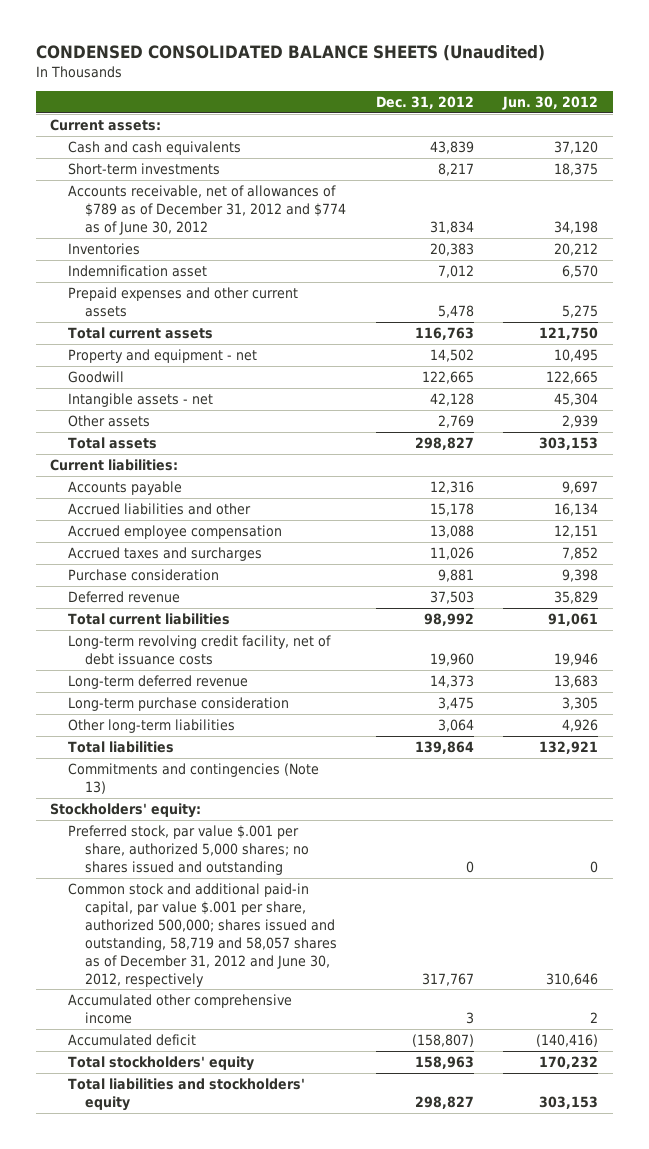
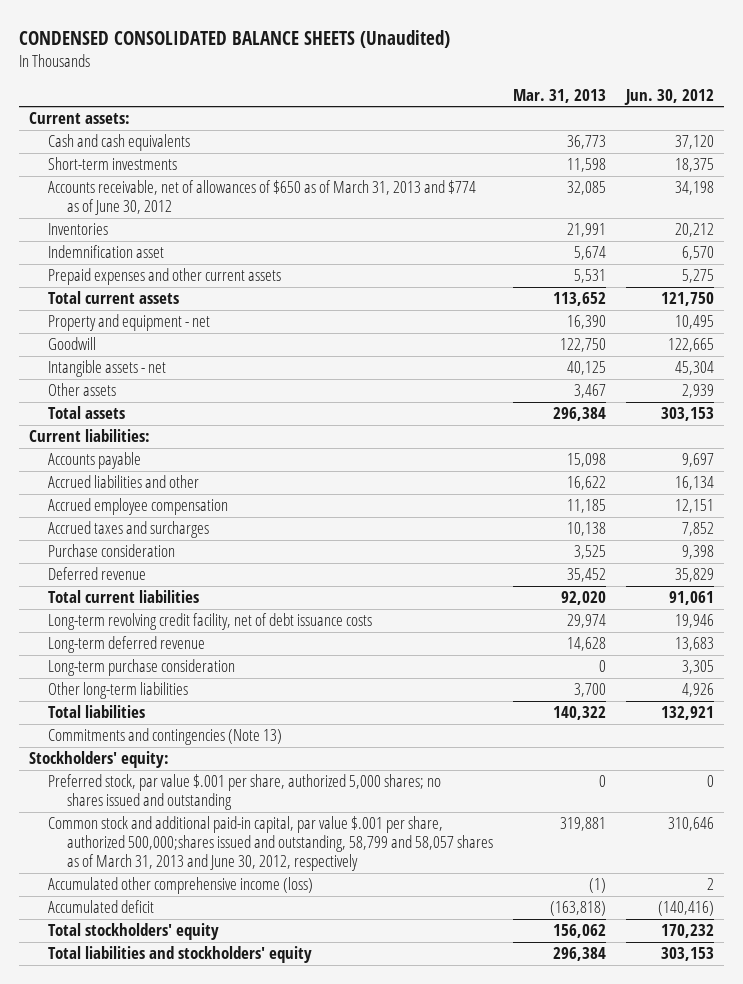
[375,95,474,109] Dec. 31, 2012 -> none
none -> [513,88,607,103] Mar. 31, 2013
[67,184,347,235] Accounts receivable, net of allowances of $789 as of December 31, 2012 and $774 as of June 30, 2012 -> [47,180,476,216] Accounts receivable, net of allowances of $650 as of March 31, 2013 and $774 as of June 30, 2012
[67,882,338,987] Common stock and additional paid-in capital, par value $.001 per share, authorized 500,000; shares issued and outstanding, 58,719 and 58,057 shares as of December 31, 2012 and June 30, 2012, respectively -> [47,816,493,872] Common stock and additional paid-in capital, par value $.001 per share, authorized 500,000;shares issued and outstanding, 58,799 and 58,057 shares as of March 31, 2013 and June 30, 2012, respectively
[67,993,292,1024] Accumulated other comprehensive income -> [47,877,313,895] Accumulated other comprehensive income (loss)

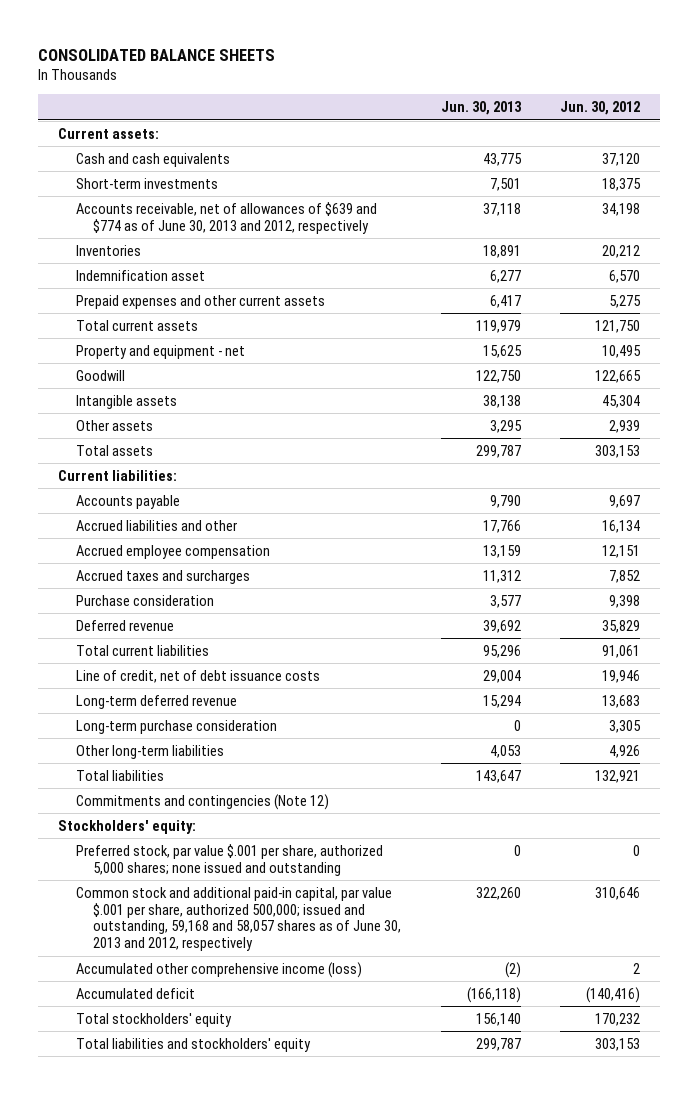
[18,29,450,48] CONDENSED CONSOLIDATED BALANCE SHEETS (Unaudited) -> [38,48,276,61] CONSOLIDATED BALANCE SHEETS
[513,88,607,103] Mar. 31, 2013 -> none
none -> [440,101,522,116] Jun. 30, 2013
[47,180,476,216] Accounts receivable, net of allowances of $650 as of March 31, 2013 and $774 as of June 30, 2012 -> [75,201,377,234] Accounts receivable, net of allowances of $639 and $774 as of June 30, 2013 and 2012, respectively
[47,360,166,378] Intangible assets - net -> [75,394,177,409] Intangible assets
[47,613,372,631] Long-term revolving credit facility, net of debt issuance costs -> [75,669,320,683] Line of credit, net of debt issuance costs
[47,728,282,746] Commitments and contingencies (Note 13) -> [75,793,329,810] Commitments and contingencies (Note 12)
[47,774,441,811] Preferred stock, par value $.001 per share, authorized 5,000 shares; no shares issued and outstanding -> [75,843,383,876] Preferred stock, par value $.001 per share, authorized 5,000 shares; none issued and outstanding
[47,816,493,872] Common stock and additional paid-in capital, par value $.001 per share, authorized 500,000;shares issued and outstanding, 58,799 and 58,057 shares as of March 31, 2013 and June 30, 2012, respectively -> [75,886,402,951] Common stock and additional paid-in capital, par value $.001 per share, authorized 500,000; issued and outstanding, 59,168 and 58,057 shares as of June 30, 2013 and 2012, respectively

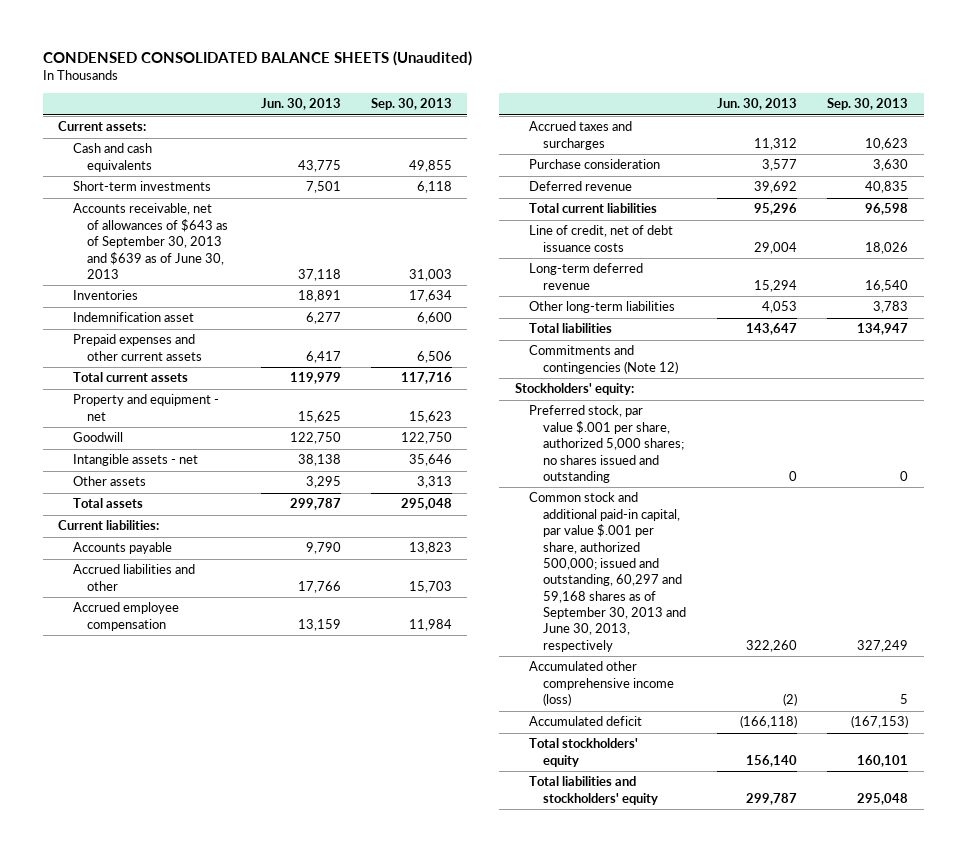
[38,48,276,61] CONSOLIDATED BALANCE SHEETS -> [43,50,473,66] CONDENSED CONSOLIDATED BALANCE SHEETS (Unaudited)
[560,101,641,116] Jun. 30, 2012 -> none
none -> [371,98,453,111] Sep. 30, 2013
[75,201,377,234] Accounts receivable, net of allowances of $639 and $774 as of June 30, 2013 and 2012, respectively -> [72,203,229,279] Accounts receivable, net of allowances of $643 as of September 30, 2013 and $639 as of June 30, 2013
[75,394,177,409] Intangible assets -> [72,454,198,467] Intangible assets - net
[75,719,277,734] Long-term purchase consideration -> none
[75,843,383,876] Preferred stock, par value $.001 per share, authorized 5,000 shares; none issued and outstanding -> [528,405,685,483] Preferred stock, par value $.001 per share, authorized 5,000 shares; no shares issued and outstanding
[75,886,402,951] Common stock and additional paid-in capital, par value $.001 per share, authorized 500,000; issued and outstanding, 59,168 and 58,057 shares as of June 30, 2013 and 2012, respectively -> [528,492,687,652] Common stock and additional paid-in capital, par value $.001 per share, authorized 500,000; issued and outstanding, 60,297 and 59,168 shares as of September 30, 2013 and June 30, 2013, respectively

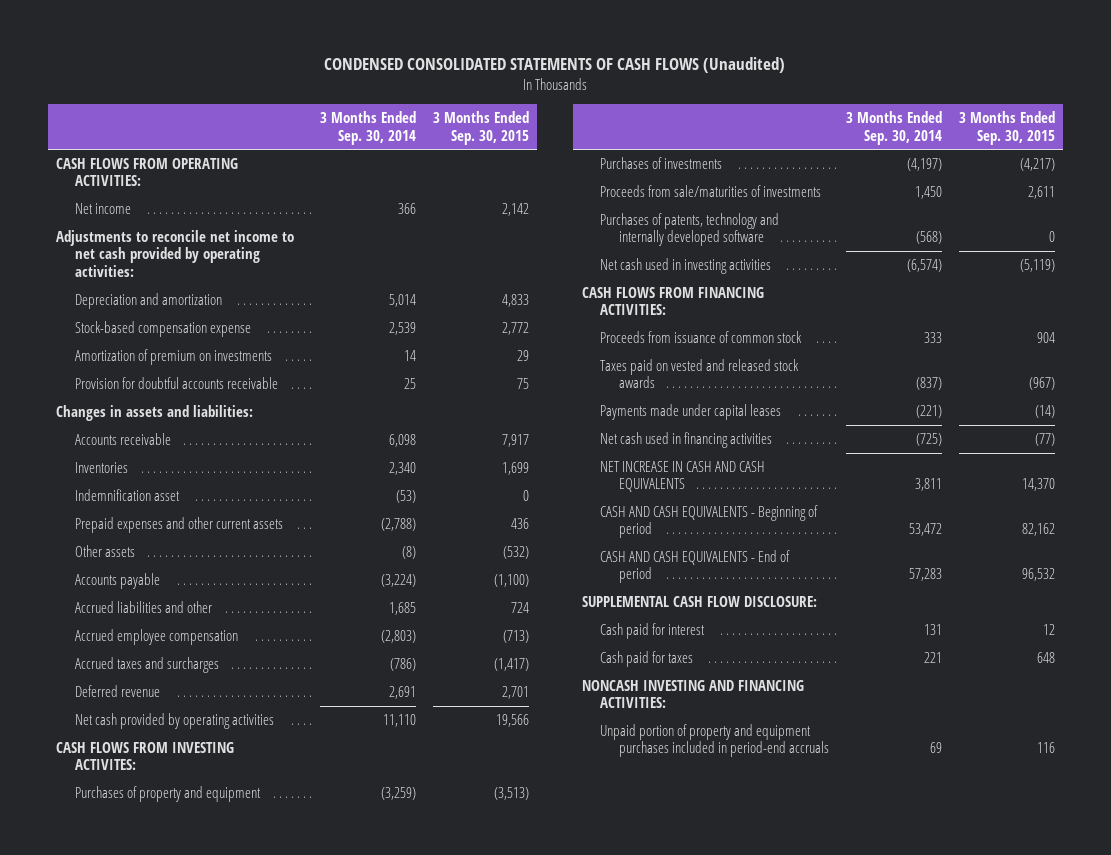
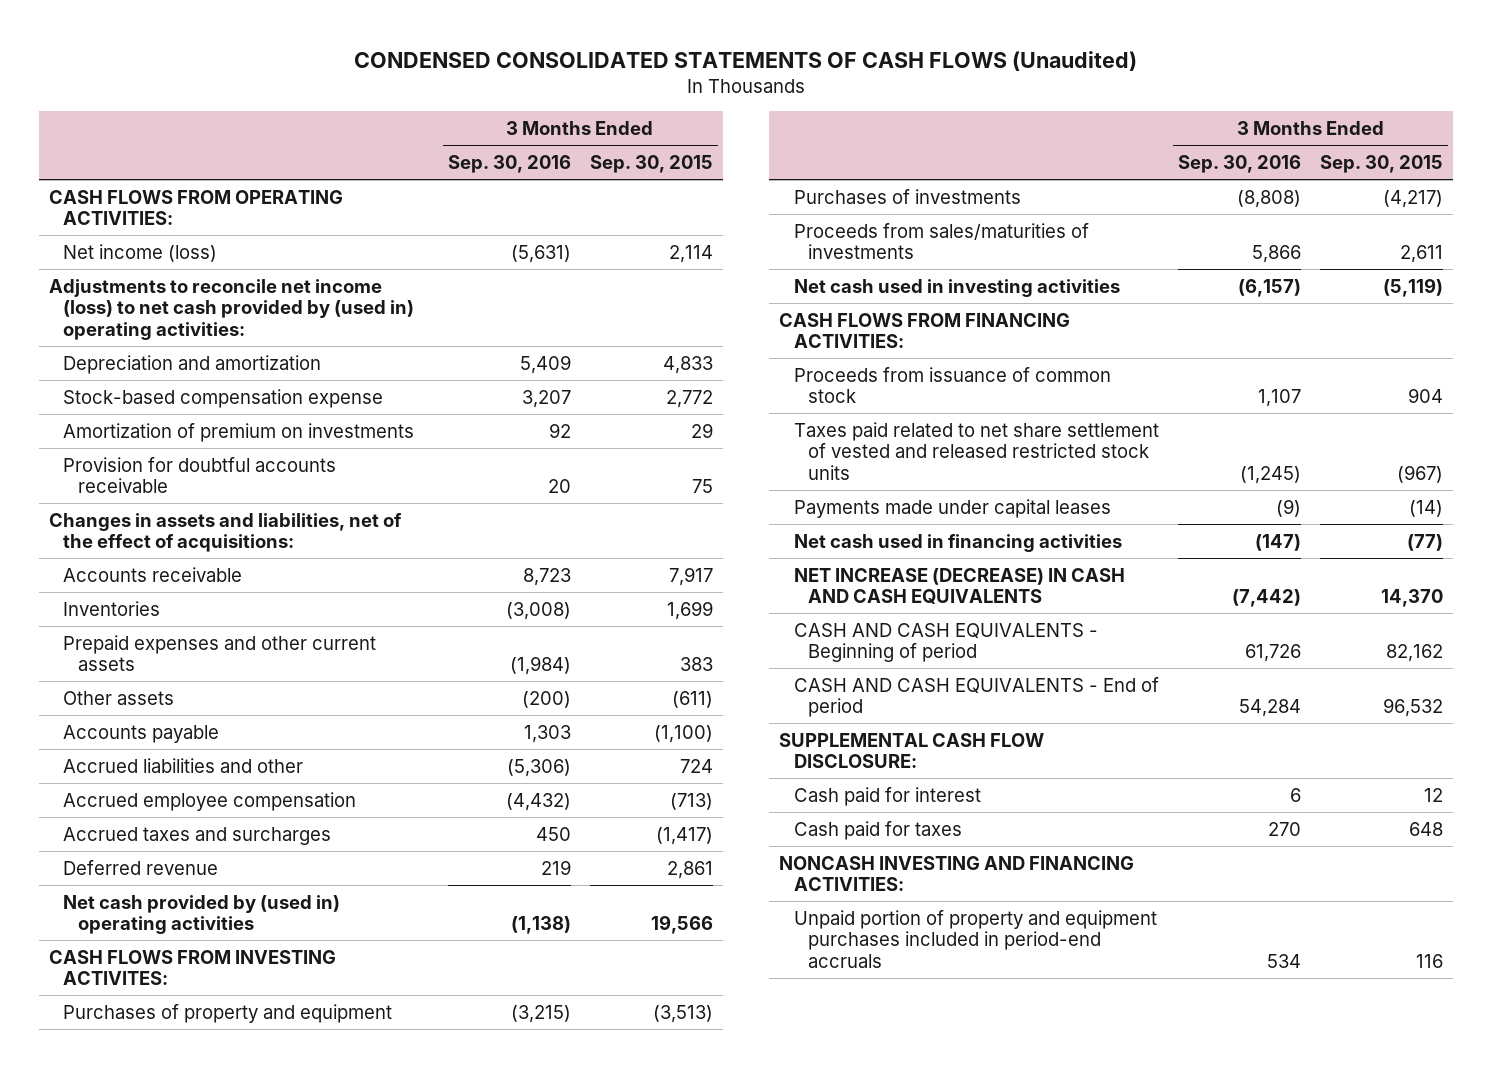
[320,111,417,145] 3 Months Ended Sep. 30, 2014 -> none
none -> [447,155,571,174] Sep. 30, 2016
[74,203,131,215] Net income -> [63,243,218,262] Net income (loss)
[501,203,529,217] 2,142 -> [669,244,714,263] 2,114
[56,230,295,277] Adjustments to reconcile net income to net cash provided by operating activities: -> [48,278,415,340] Adjustments to reconcile net income (loss) to net cash provided by (used in) operating activities:
[56,405,254,422] Changes in assets and liabilities: -> [48,512,402,553] Changes in assets and liabilities, net of the effect of acquisitions:
[74,489,180,502] Indemnification asset -> none
[510,518,529,530] 436 -> [680,657,714,672] 383
[502,546,529,560] (532) -> [672,690,714,708] (611)
[501,686,529,700] 2,701 -> [667,860,714,879] 2,861
[74,713,274,730] Net cash provided by operating activities -> [63,894,341,935] Net cash provided by (used in) operating activities
[600,213,780,247] Purchases of patents, technology and internally developed software -> none
[600,185,822,198] Proceeds from sale/maturities of investments -> [793,222,1089,260] Proceeds from sales/maturities of investments
[600,359,800,389] Taxes paid on vested and released stock awards -> [793,421,1159,480] Taxes paid related to net share settlement of vested and released restricted stock units
[600,461,766,493] NET INCREASE IN CASH AND CASH EQUIVALENTS -> [793,567,1125,605] NET INCREASE (DECREASE) IN CASH AND CASH EQUIVALENTS

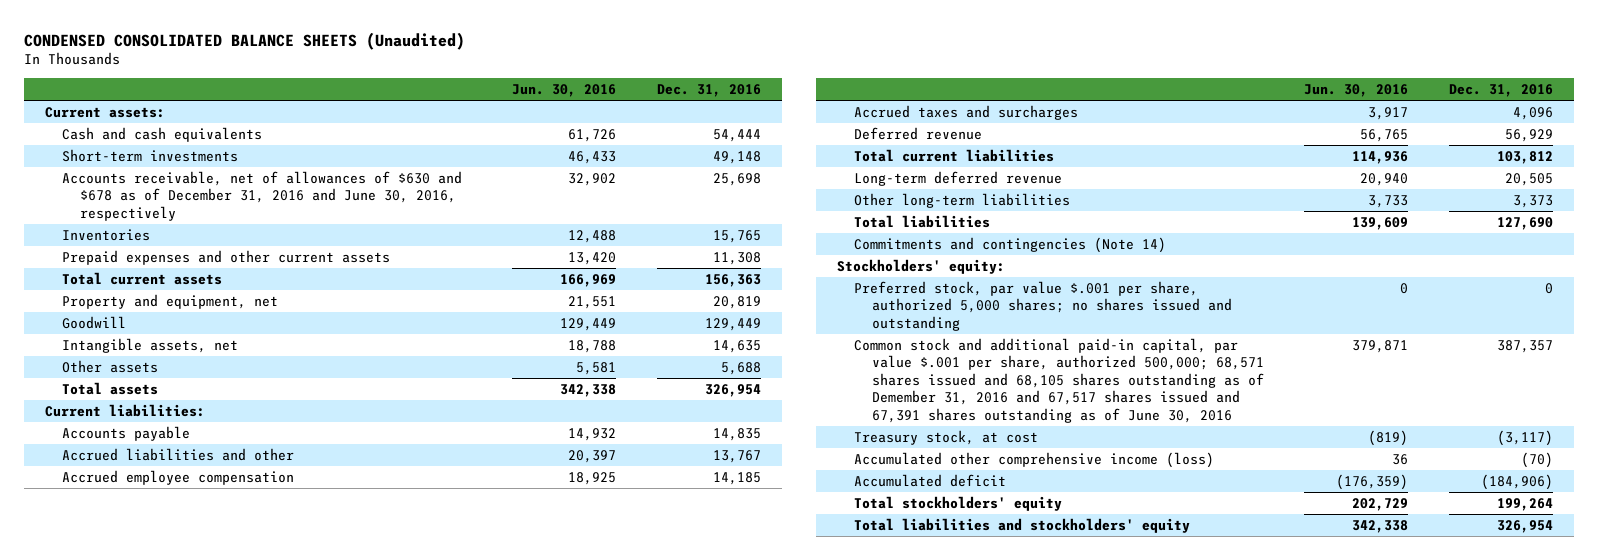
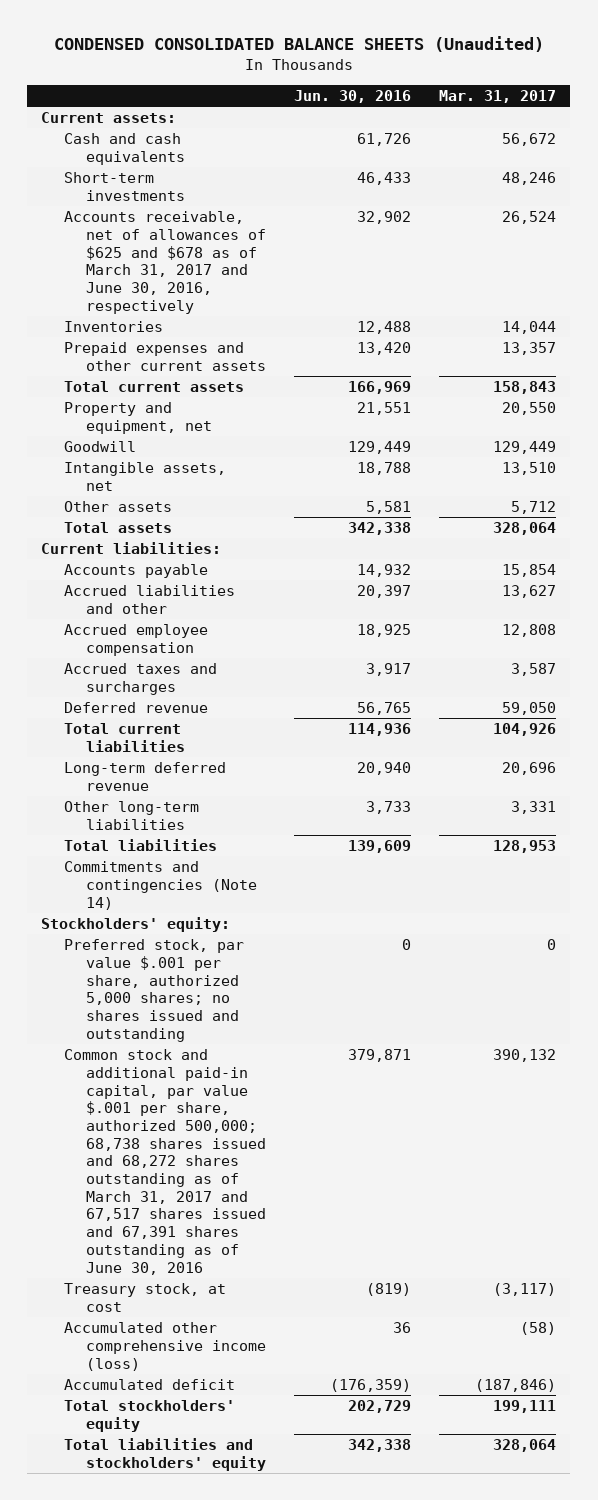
[657,84,762,98] Dec. 31, 2016 -> none
none -> [439,90,557,104] Mar. 31, 2017
[62,170,463,221] Accounts receivable, net of allowances of $630 and $678 as of December 31, 2016 and June 30, 2016, respectively -> [63,211,266,314] Accounts receivable, net of allowances of $625 and $678 as of March 31, 2017 and June 30, 2016, respectively
[854,337,1264,423] Common stock and additional paid-in capital, par value $.001 per share, authorized 500,000; 68,571 shares issued and 68,105 shares outstanding as of Demember 31, 2016 and 67,517 shares issued and 67,391 shares outstanding as of June 30, 2016 -> [63,1049,266,1275] Common stock and additional paid-in capital, par value $.001 per share, authorized 500,000; 68,738 shares issued and 68,272 shares outstanding as of March 31, 2017 and 67,517 shares issued and 67,391 shares outstanding as of June 30, 2016

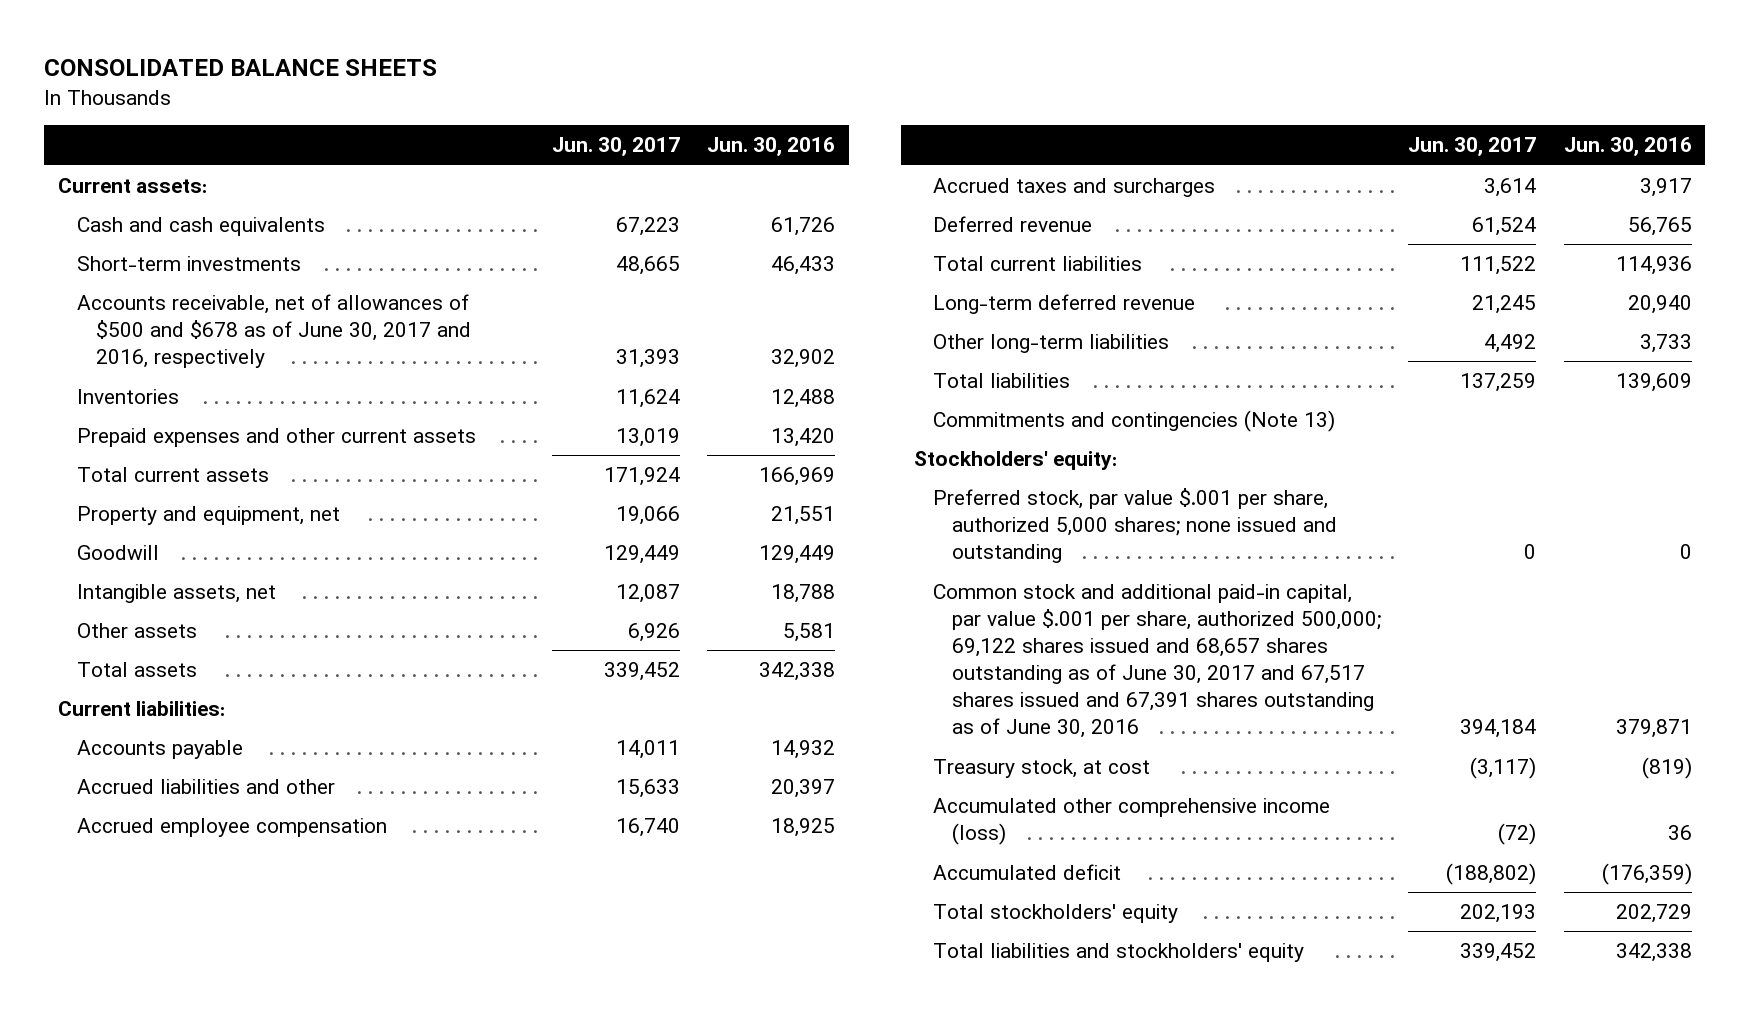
[53,36,544,53] CONDENSED CONSOLIDATED BALANCE SHEETS (Unaudited) -> [44,59,438,77] CONSOLIDATED BALANCE SHEETS
[439,90,557,104] Mar. 31, 2017 -> none
none -> [551,137,680,157] Jun. 30, 2017
[63,211,266,314] Accounts receivable, net of allowances of $625 and $678 as of March 31, 2017 and June 30, 2016, respectively -> [76,294,471,369] Accounts receivable, net of allowances of $500 and $678 as of June 30, 2017 and 2016, respectively
[63,861,257,910] Commitments and contingencies (Note 14) -> [933,410,1336,433] Commitments and contingencies (Note 13)
[63,939,244,1042] Preferred stock, par value $.001 per share, authorized 5,000 shares; no shares issued and outstanding -> [933,488,1338,564] Preferred stock, par value $.001 per share, authorized 5,000 shares; none issued and outstanding
[63,1049,266,1275] Common stock and additional paid-in capital, par value $.001 per share, authorized 500,000; 68,738 shares issued and 68,272 shares outstanding as of March 31, 2017 and 67,517 shares issued and 67,391 shares outstanding as of June 30, 2016 -> [933,584,1382,739] Common stock and additional paid-in capital, par value $.001 per share, authorized 500,000; 69,122 shares issued and 68,657 shares outstanding as of June 30, 2017 and 67,517 shares issued and 67,391 shares outstanding as of June 30, 2016

